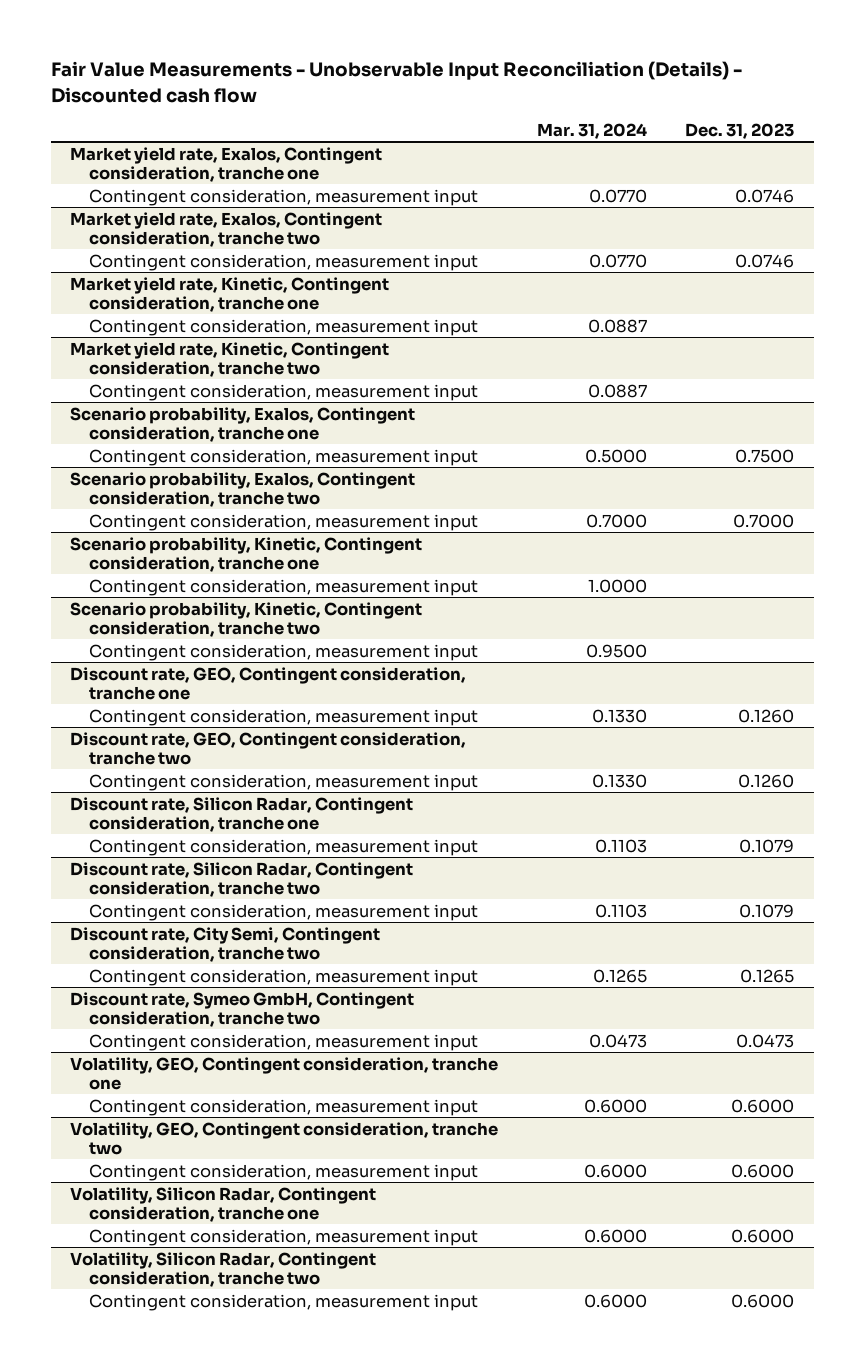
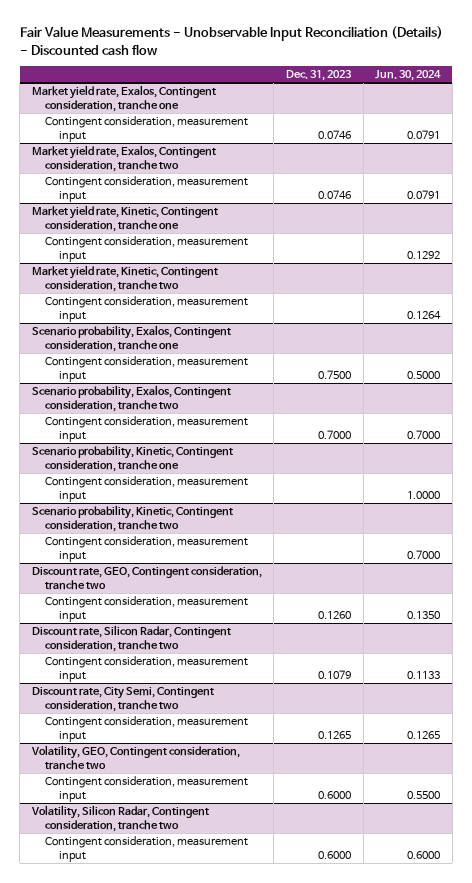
[536,122,647,139] Mar. 31, 2024 -> none
none -> [375,69,442,81] Jun. 30, 2024
[70,666,467,700] Discount rate, GEO, Contingent consideration, tranche one -> none
[88,708,478,726] Contingent consideration, measurement input -> none
[70,796,414,832] Discount rate, Silicon Radar, Contingent consideration, tranche one -> none
[88,838,478,856] Contingent consideration, measurement input -> none
[70,991,415,1027] Discount rate, Symeo GmbH, Contingent consideration, tranche two -> none
[88,1033,478,1051] Contingent consideration, measurement input -> none
[70,1056,499,1090] Volatility, GEO, Contingent consideration, tranche one -> none
[88,1098,478,1116] Contingent consideration, measurement input -> none
[70,1186,377,1222] Volatility, Silicon Radar, Contingent consideration, tranche one -> none
[88,1228,478,1246] Contingent consideration, measurement input -> none

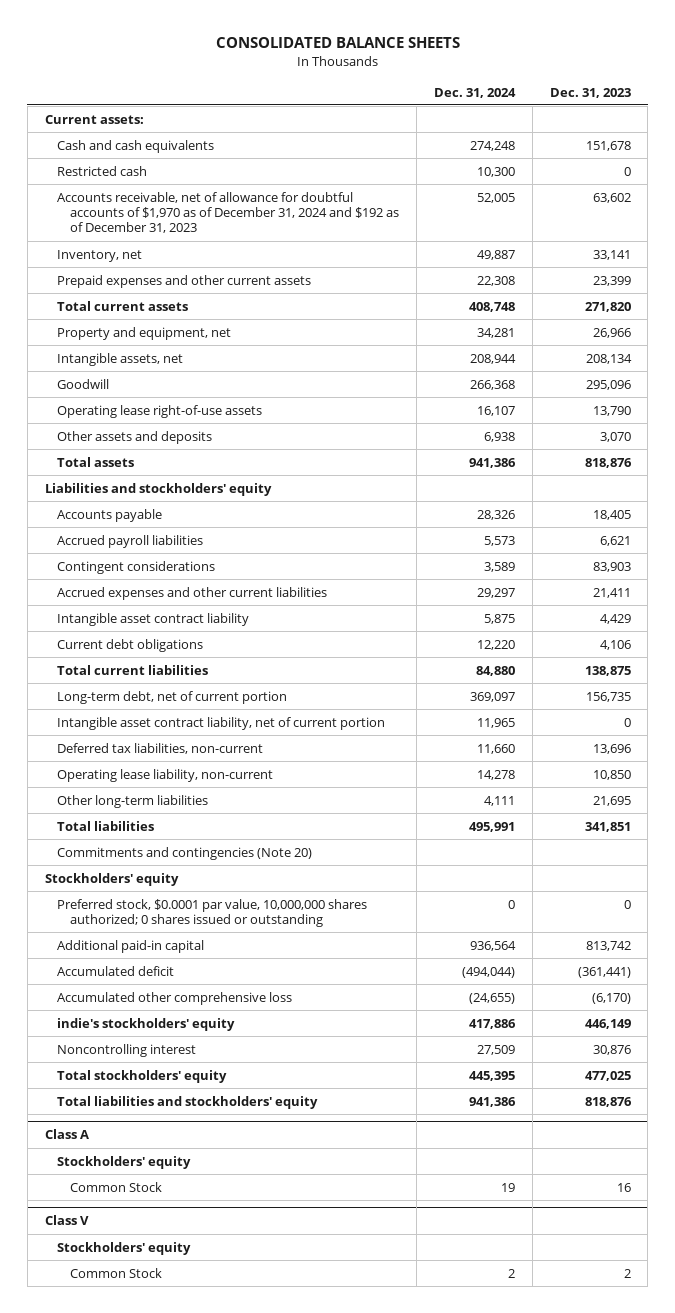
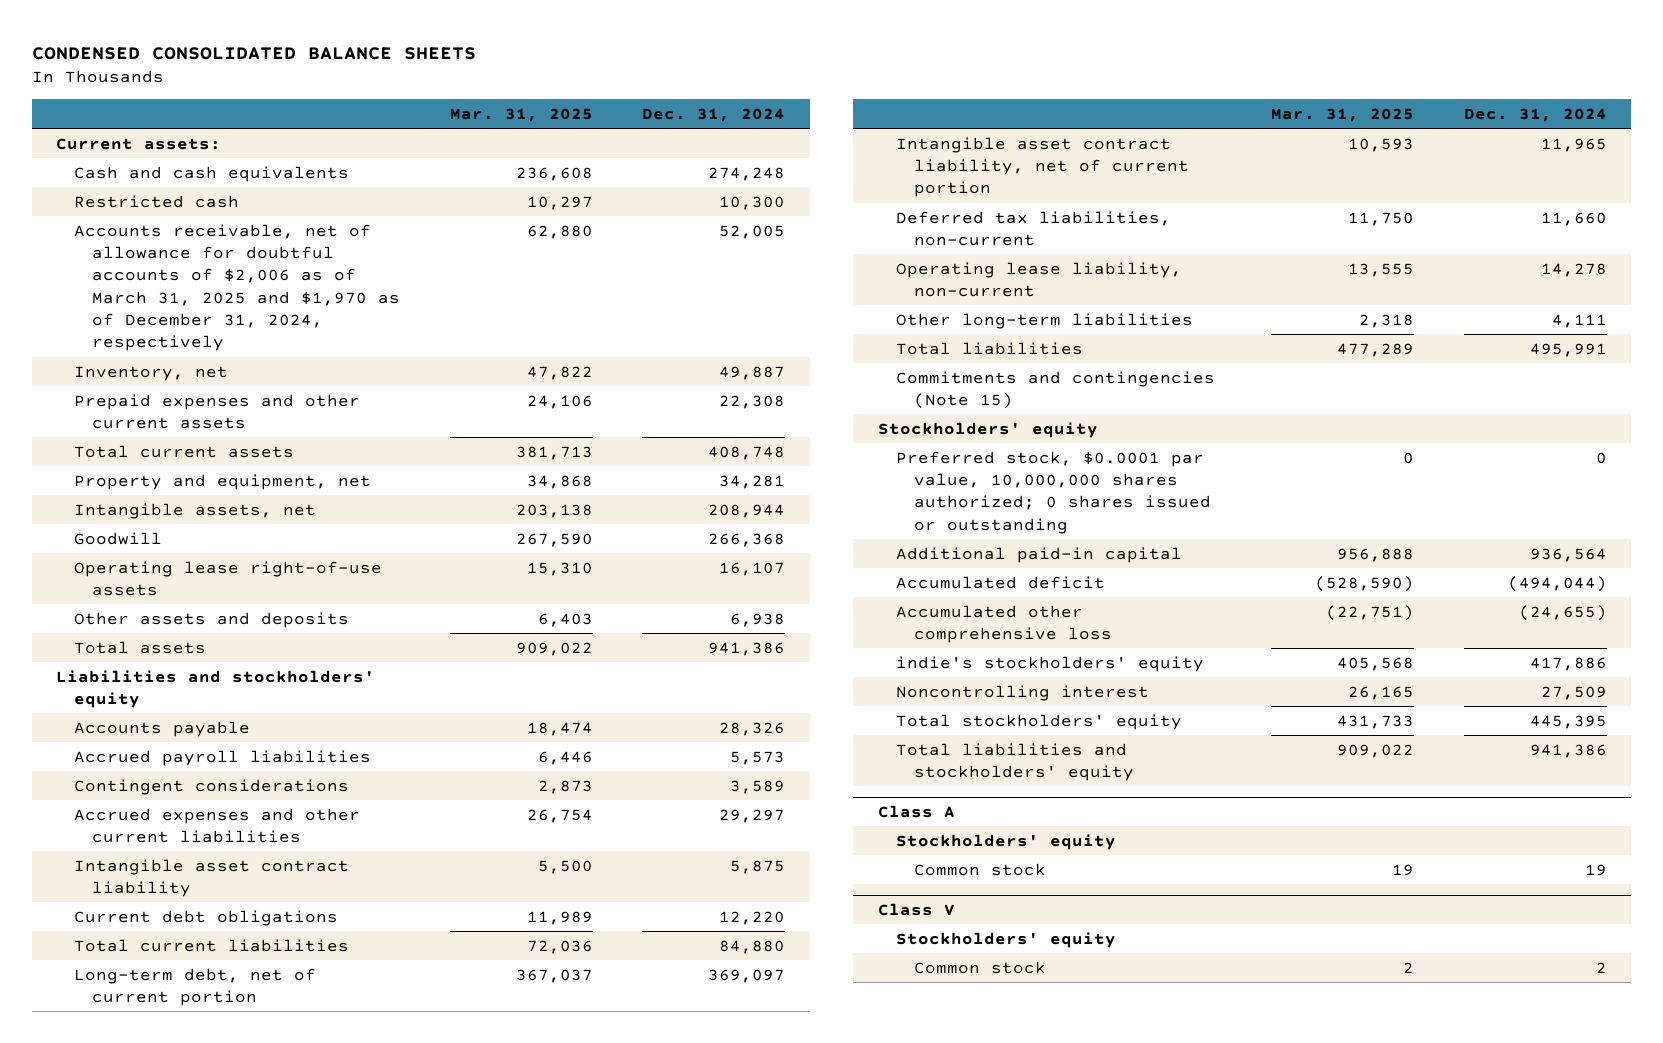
[215,36,460,48] CONSOLIDATED BALANCE SHEETS -> [31,46,476,60] CONDENSED CONSOLIDATED BALANCE SHEETS
[549,87,631,98] Dec. 31, 2023 -> none
none -> [449,107,593,122] Mar. 31, 2025
[57,191,400,234] Accounts receivable, net of allowance for doubtful accounts of $1,970 as of December 31, 2024 and $192 as of December 31, 2023 -> [74,223,401,352] Accounts receivable, net of allowance for doubtful accounts of $2,006 as of March 31, 2025 and $1,970 as of December 31, 2024, respectively
[57,846,313,860] Commitments and contingencies (Note 20) -> [895,370,1215,409] Commitments and contingencies (Note 15)
[70,1181,163,1192] Common Stock -> [913,862,1046,876] Common stock
[70,1267,163,1278] Common Stock -> [913,960,1046,974] Common stock

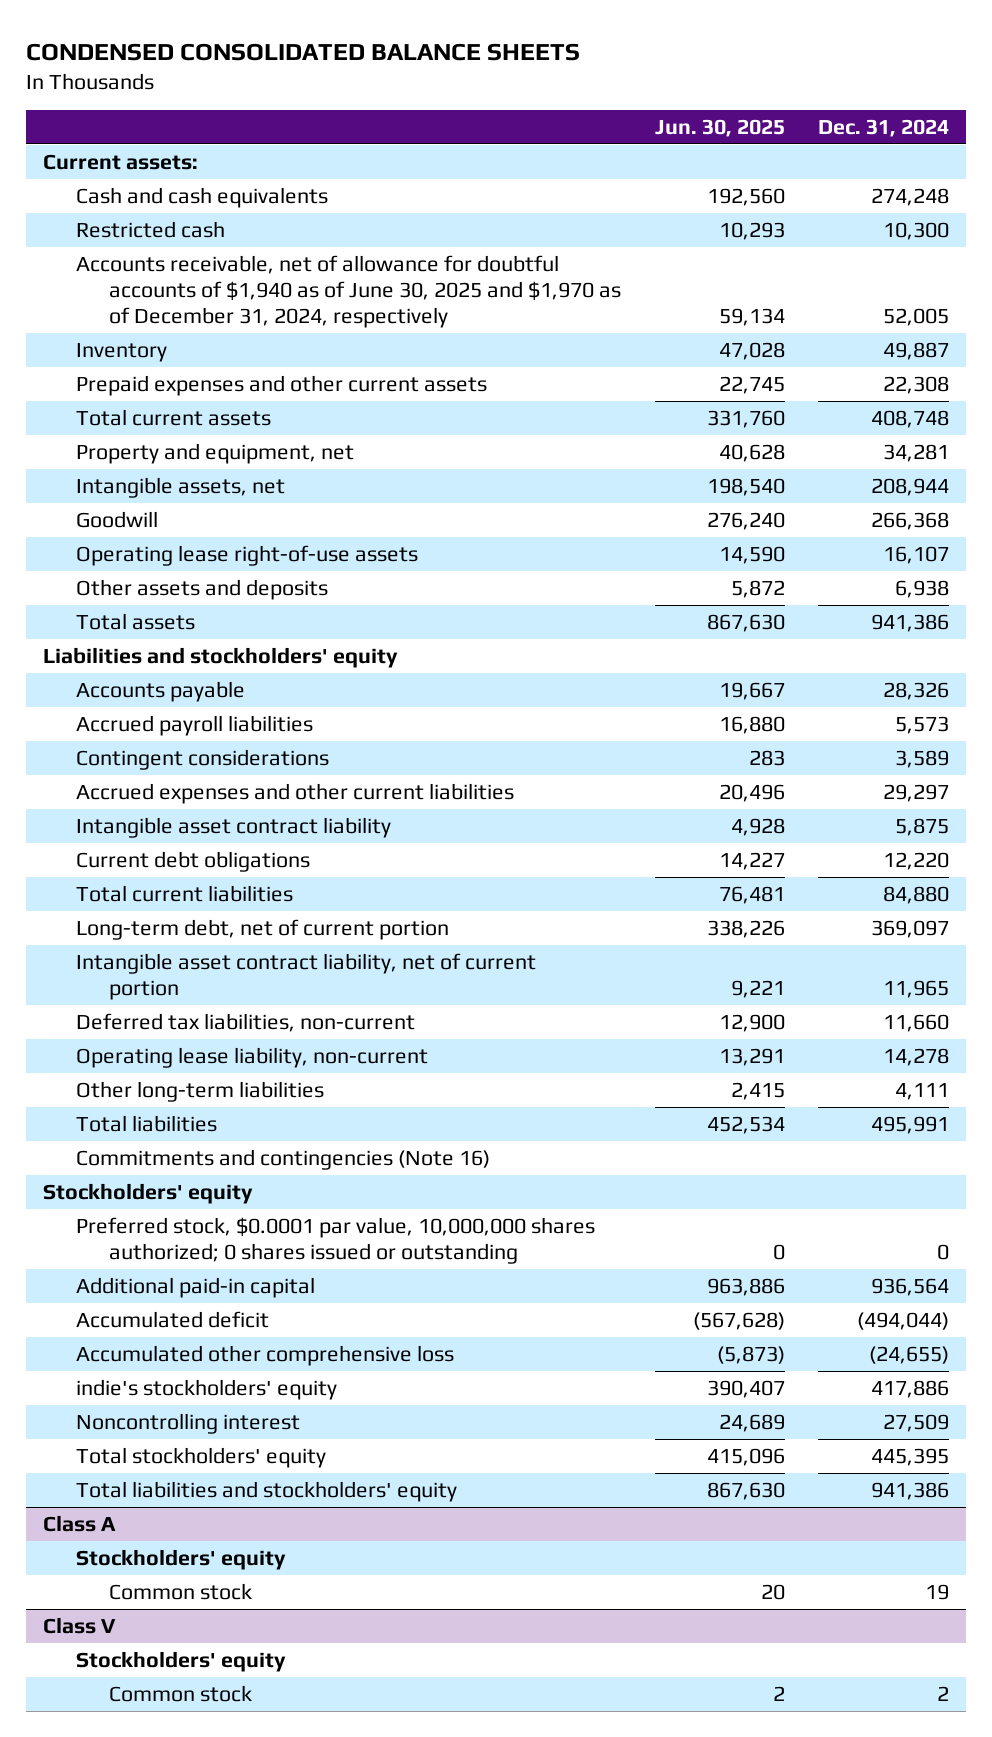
[449,107,593,122] Mar. 31, 2025 -> none
none -> [654,118,785,137] Jun. 30, 2025
[74,223,401,352] Accounts receivable, net of allowance for doubtful accounts of $2,006 as of March 31, 2025 and $1,970 as of December 31, 2024, respectively -> [75,254,621,329] Accounts receivable, net of allowance for doubtful accounts of $1,940 as of June 30, 2025 and $1,970 as of December 31, 2024, respectively
[74,365,229,381] Inventory, net -> [75,342,167,362] Inventory
[895,370,1215,409] Commitments and contingencies (Note 15) -> [75,1148,490,1170] Commitments and contingencies (Note 16)

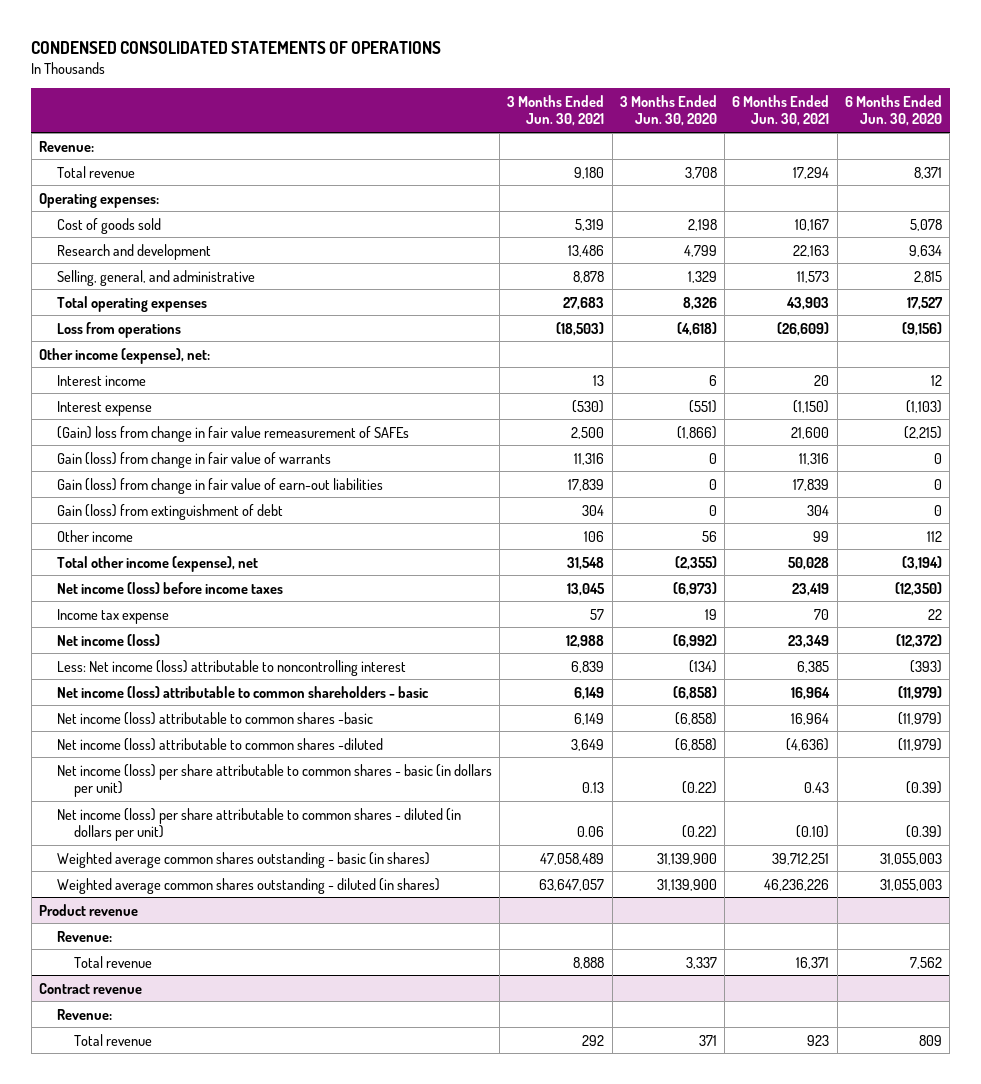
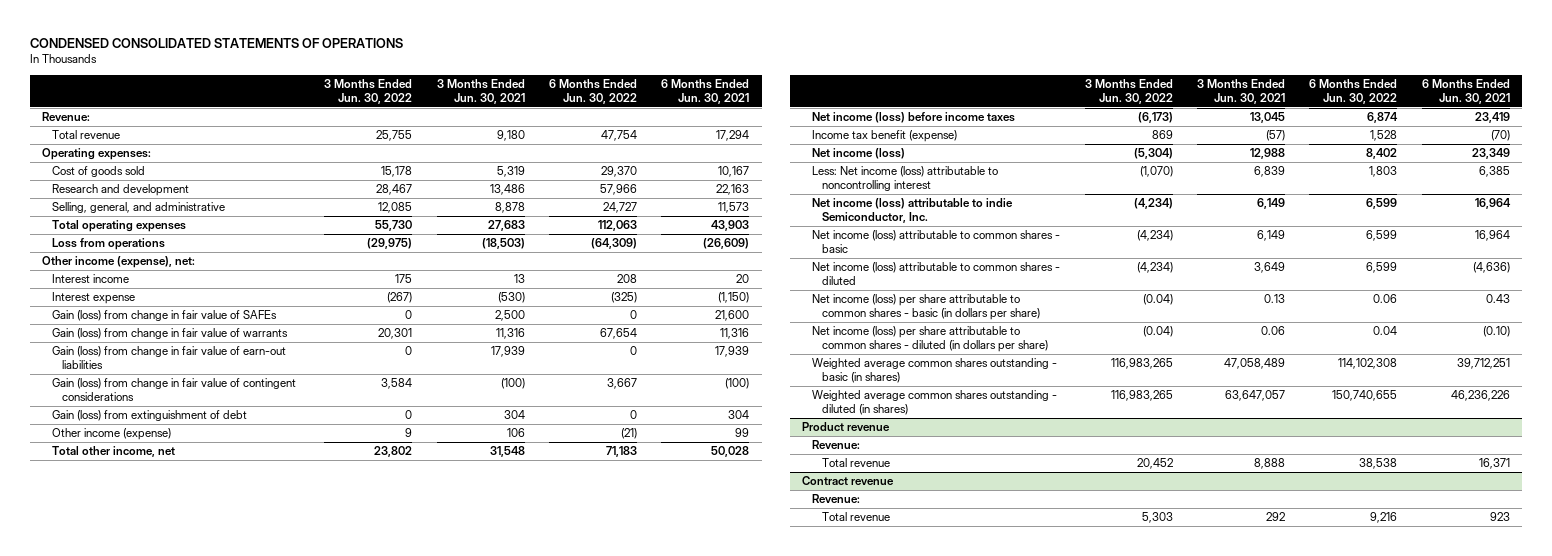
[619,94,717,127] 3 Months Ended Jun. 30, 2020 -> none
[845,94,943,127] 6 Months Ended Jun. 30, 2020 -> none
none -> [324,79,413,104] 3 Months Ended Jun. 30, 2022
none -> [549,79,638,104] 6 Months Ended Jun. 30, 2022
[56,425,409,442] (Gain) loss from change in fair value remeasurement of SAFEs -> [52,310,278,322] Gain (loss) from change in fair value of SAFEs
[568,478,605,491] 17,839 -> [490,346,525,358] 17,939
[793,478,830,491] 17,839 -> [715,346,750,358] 17,939
none -> [52,378,297,402] Gain (loss) from change in fair value of contingent considerations
[56,529,133,542] Other income -> [52,428,172,441] Other income (expense)
[56,555,258,572] Total other income (expense), net -> [52,446,176,458] Total other income, net
[56,608,169,624] Income tax expense -> [812,130,958,143] Income tax benefit (expense)
[590,608,605,620] 57 -> [1265,130,1285,142] (57)
[814,608,830,620] 70 -> [1490,130,1510,142] (70)
[56,685,429,698] Net income (loss) attributable to common shareholders - basic -> [812,198,1014,224] Net income (loss) attributable to indie Semiconductor, Inc.
[56,711,373,725] Net income (loss) attributable to common shares -basic -> [812,230,1061,254] Net income (loss) attributable to common shares - basic
[56,737,383,751] Net income (loss) attributable to common shares -diluted -> [812,262,1061,286] Net income (loss) attributable to common shares - diluted
[56,763,492,797] Net income (loss) per share attributable to common shares - basic (in dollars per unit) -> [812,294,1041,321] Net income (loss) per share attributable to common shares - basic (in dollars per share)
[56,807,461,841] Net income (loss) per share attributable to common shares - diluted (in dollars per unit) -> [812,326,1049,353] Net income (loss) per share attributable to common shares - diluted (in dollars per share)

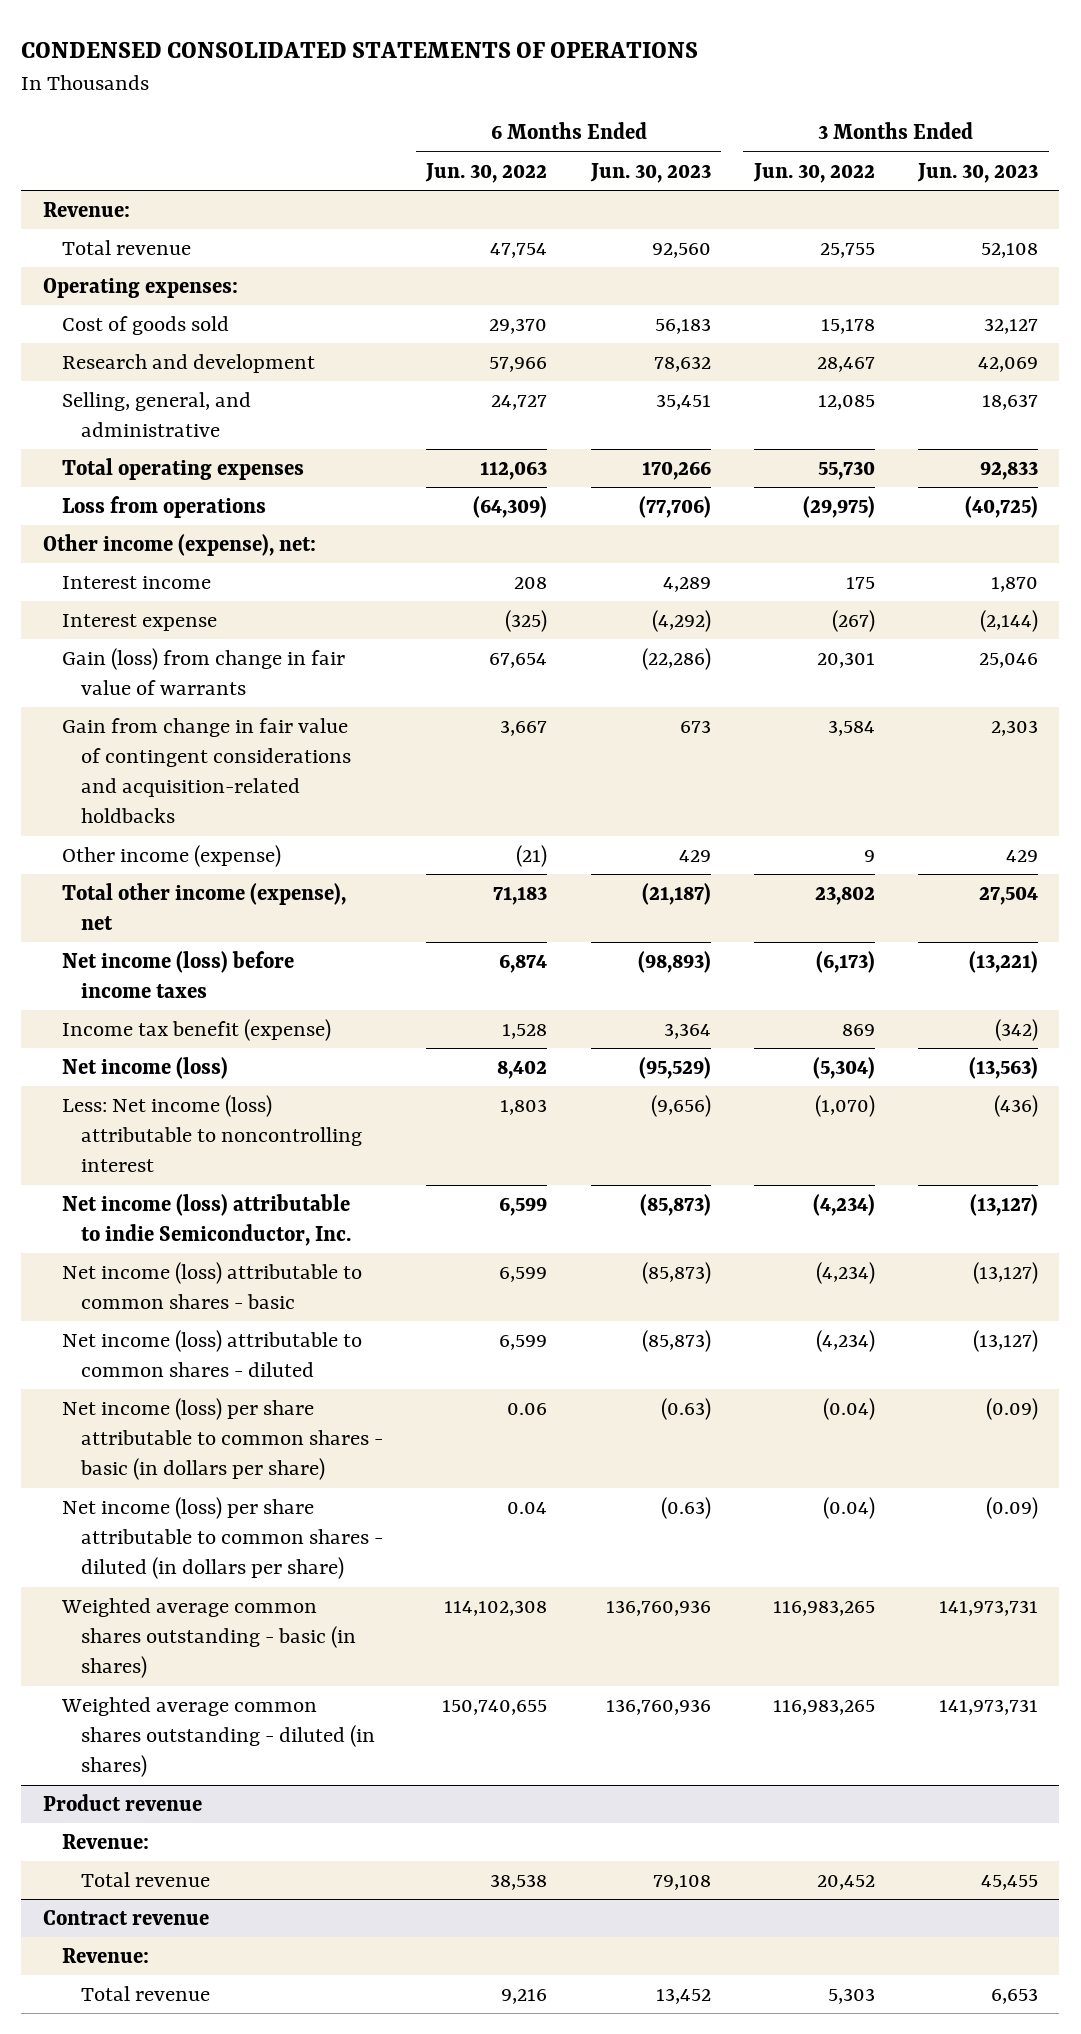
[436,79,525,104] 3 Months Ended Jun. 30, 2021 -> none
[661,79,750,104] 6 Months Ended Jun. 30, 2021 -> none
none -> [589,162,711,183] Jun. 30, 2023
none -> [916,162,1038,183] Jun. 30, 2023
[52,310,278,322] Gain (loss) from change in fair value of SAFEs -> none
[52,346,287,370] Gain (loss) from change in fair value of earn-out liabilities -> none
[52,410,248,422] Gain (loss) from extinguishment of debt -> none
[52,378,297,402] Gain (loss) from change in fair value of contingent considerations -> [62,717,352,824] Gain from change in fair value of contingent considerations and acquisition-related holdbacks
[52,446,176,458] Total other income, net -> [62,882,347,931] Total other income (expense), net

